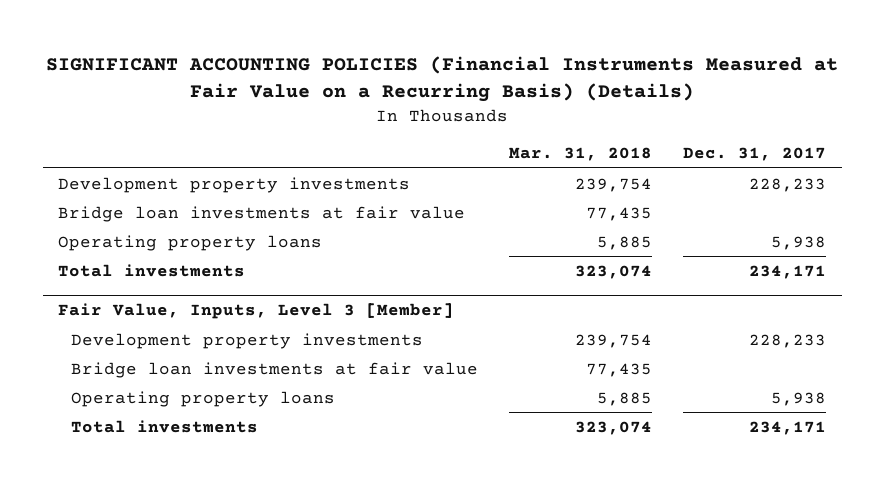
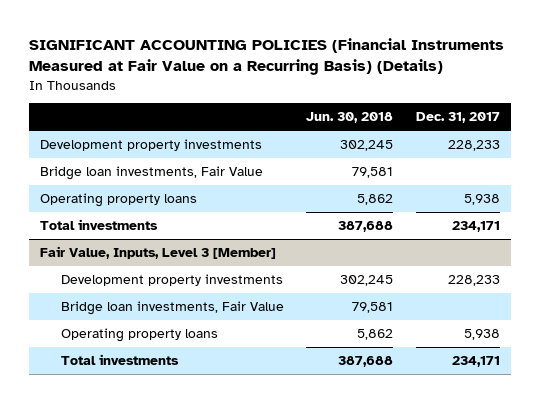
[508,147,652,162] Mar. 31, 2018 -> none
none -> [306,112,394,124] Jun. 30, 2018
[58,205,466,222] Bridge loan investments at fair value -> [39,166,263,181] Bridge loan investments, Fair Value
[70,361,478,378] Bridge loan investments at fair value -> [60,301,284,316] Bridge loan investments, Fair Value

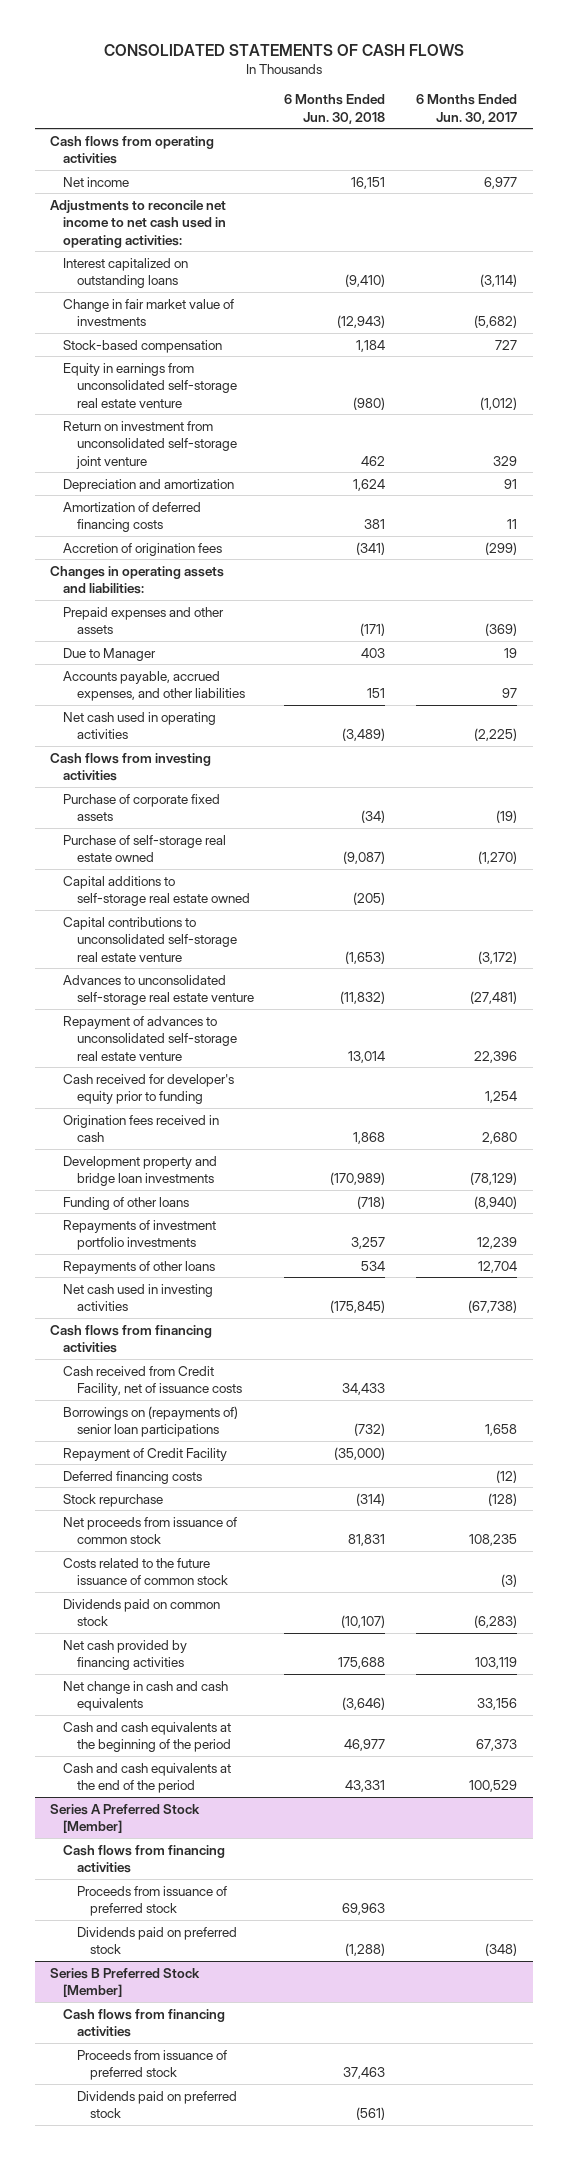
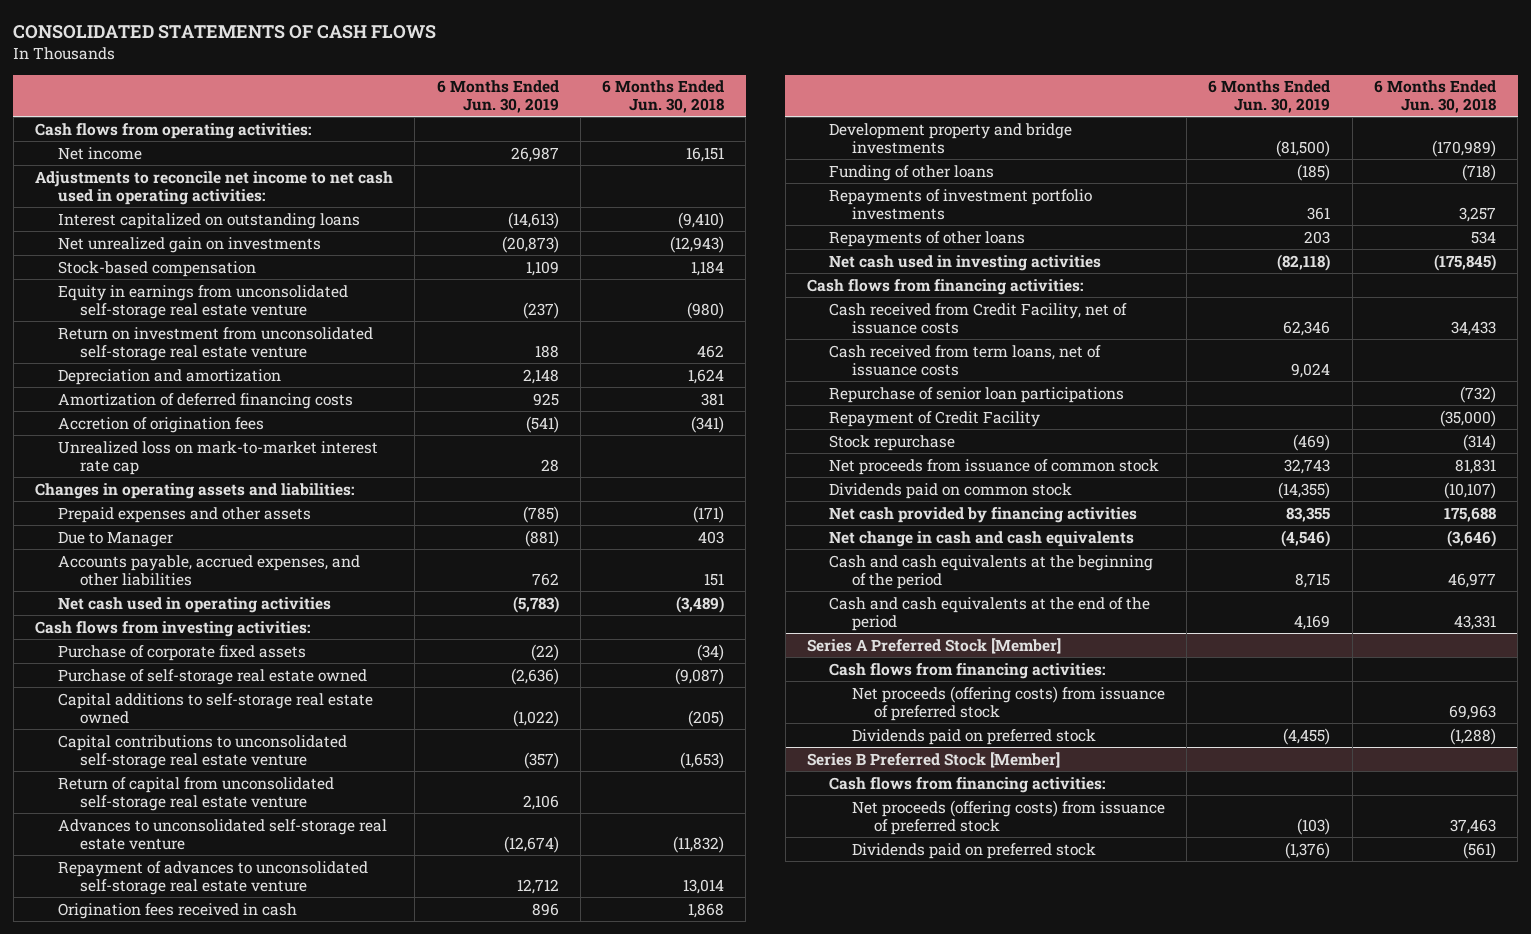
[416,94,518,124] 6 Months Ended Jun. 30, 2017 -> none
none -> [436,80,559,114] 6 Months Ended Jun. 30, 2019
[49,135,214,165] Cash flows from operating activities -> [35,122,312,139] Cash flows from operating activities:
[63,298,235,327] Change in fair market value of investments -> [57,236,321,253] Net unrealized gain on investments
[63,420,237,469] Return on investment from unconsolidated self-storage joint venture -> [57,326,373,361] Return on investment from unconsolidated self-storage real estate venture
none -> [57,440,378,475] Unrealized loss on mark-to-market interest rate cap
[49,752,211,782] Cash flows from investing activities -> [35,620,311,637] Cash flows from investing activities:
none -> [57,776,334,811] Return of capital from unconsolidated self-storage real estate venture
[63,1073,235,1105] Cash received for developer's equity prior to funding -> none
[63,1155,218,1187] Development property and bridge loan investments -> [829,122,1073,154] Development property and bridge investments
[49,1324,212,1354] Cash flows from financing activities -> [806,278,1083,295] Cash flows from financing activities:
none -> [829,344,1102,376] Cash received from term loans, net of issuance costs
[63,1405,239,1438] Borrowings on (repayments of) senior loan participations -> [829,386,1125,403] Repurchase of senior loan participations
[63,1470,203,1484] Deferred financing costs -> none
[63,1557,228,1586] Costs related to the future issuance of common stock -> none
[63,1844,226,1874] Cash flows from financing activities -> [829,662,1106,679] Cash flows from financing activities:
[76,1885,227,1917] Proceeds from issuance of preferred stock -> [851,685,1165,721] Net proceeds (offering costs) from issuance of preferred stock
[63,2008,226,2038] Cash flows from financing activities -> [829,776,1106,793] Cash flows from financing activities:
[76,2049,227,2081] Proceeds from issuance of preferred stock -> [851,799,1165,835] Net proceeds (offering costs) from issuance of preferred stock

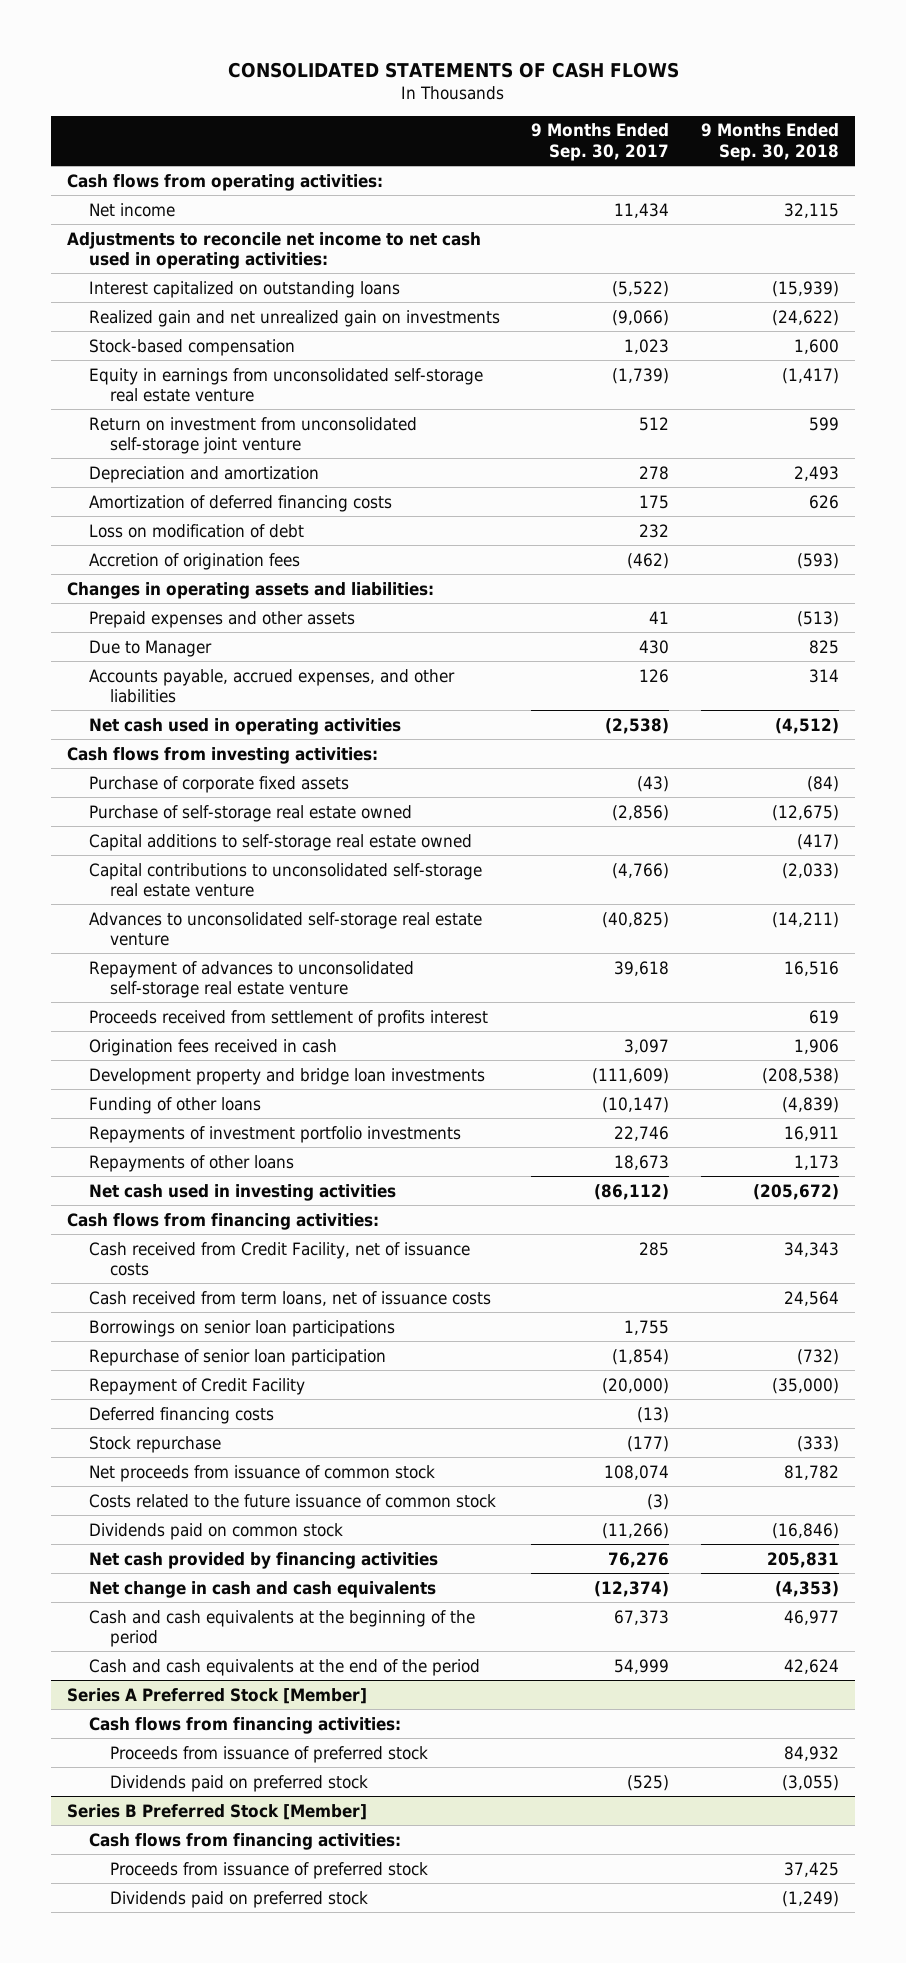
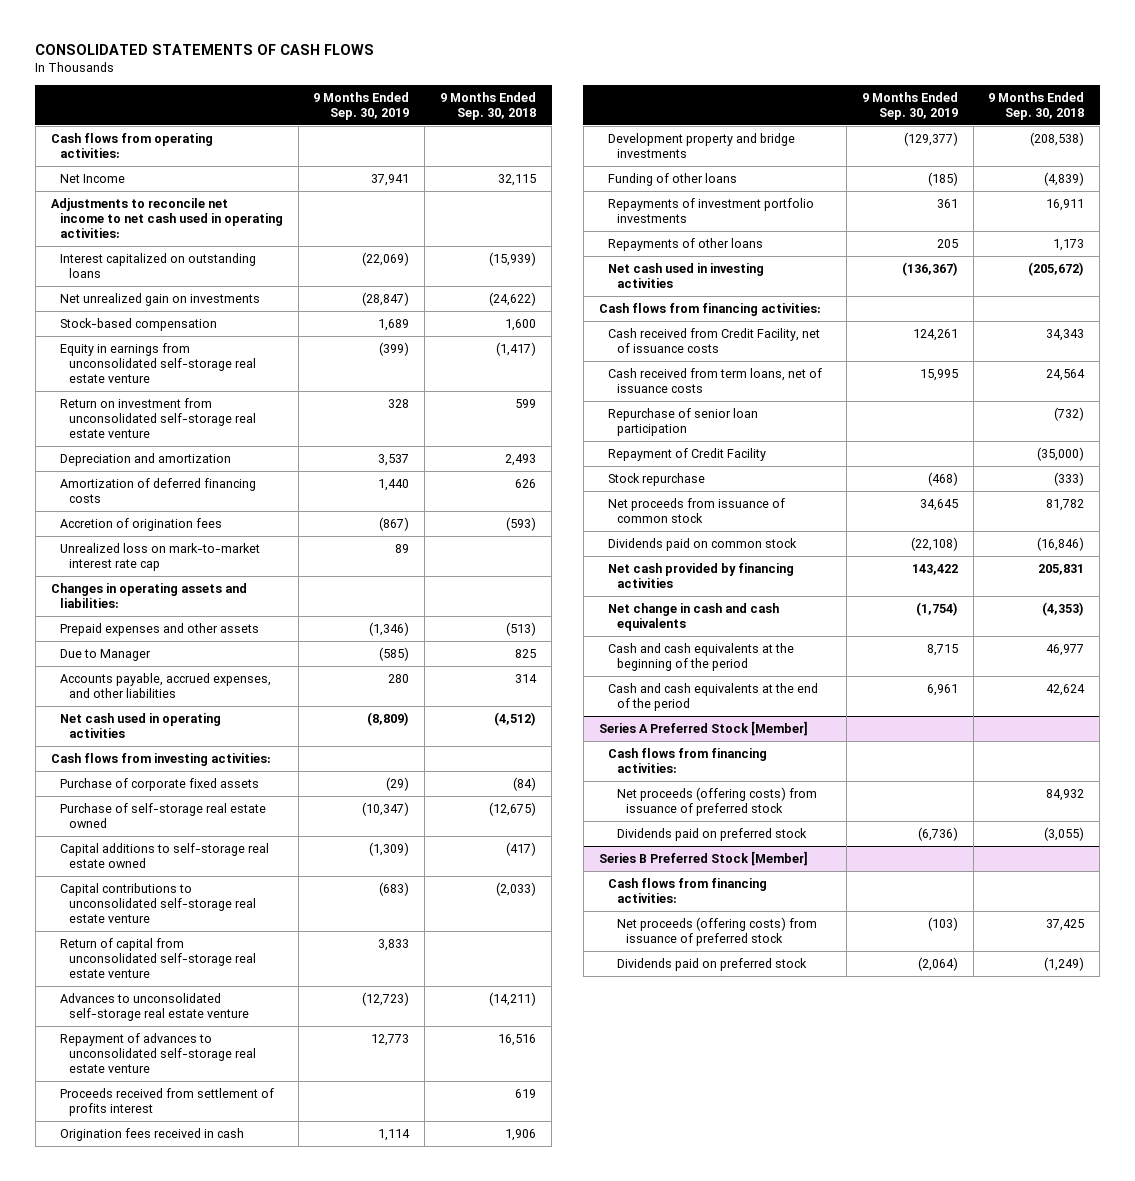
[531,123,670,161] 9 Months Ended Sep. 30, 2017 -> none
none -> [313,91,410,121] 9 Months Ended Sep. 30, 2019
[88,202,175,217] Net income -> [59,173,125,183] Net Income
[88,309,500,327] Realized gain and net unrealized gain on investments -> [59,292,260,306] Net unrealized gain on investments
[88,416,417,454] Return on investment from unconsolidated self-storage joint venture -> [59,397,256,439] Return on investment from unconsolidated self-storage real estate venture
[88,523,304,538] Loss on modification of debt -> none
none -> [59,542,260,572] Unrealized loss on mark-to-market interest rate cap
none -> [59,937,256,979] Return of capital from unconsolidated self-storage real estate venture
[88,1067,485,1085] Development property and bridge loan investments -> [607,132,795,159] Development property and bridge investments
[88,1319,395,1337] Borrowings on senior loan participations -> none
[88,1406,274,1424] Deferred financing costs -> none
[88,1493,496,1508] Costs related to the future issuance of common stock -> none
[110,1745,429,1763] Proceeds from issuance of preferred stock -> [616,786,817,817] Net proceeds (offering costs) from issuance of preferred stock
[110,1861,429,1879] Proceeds from issuance of preferred stock -> [616,916,817,947] Net proceeds (offering costs) from issuance of preferred stock

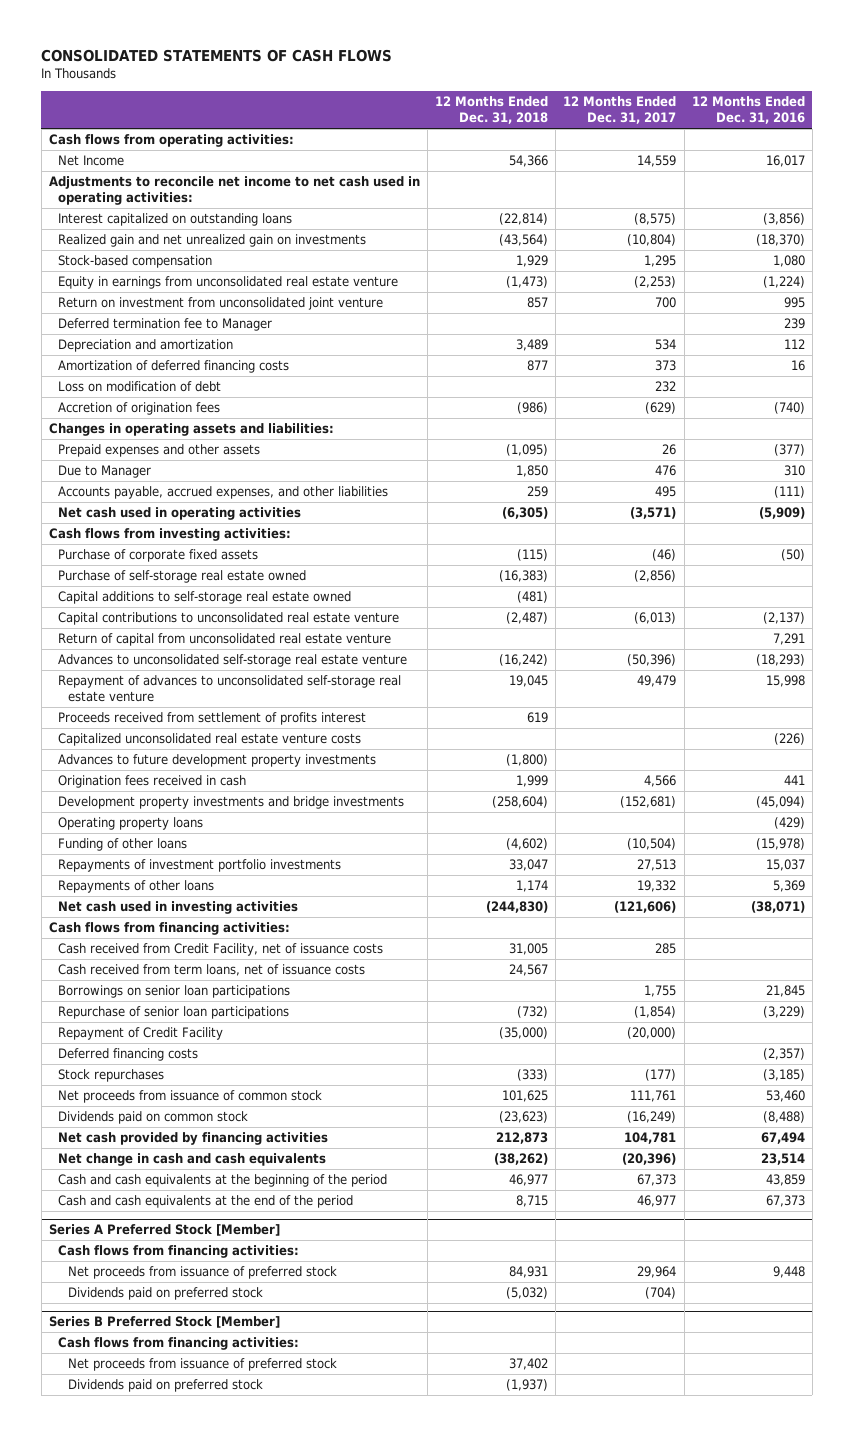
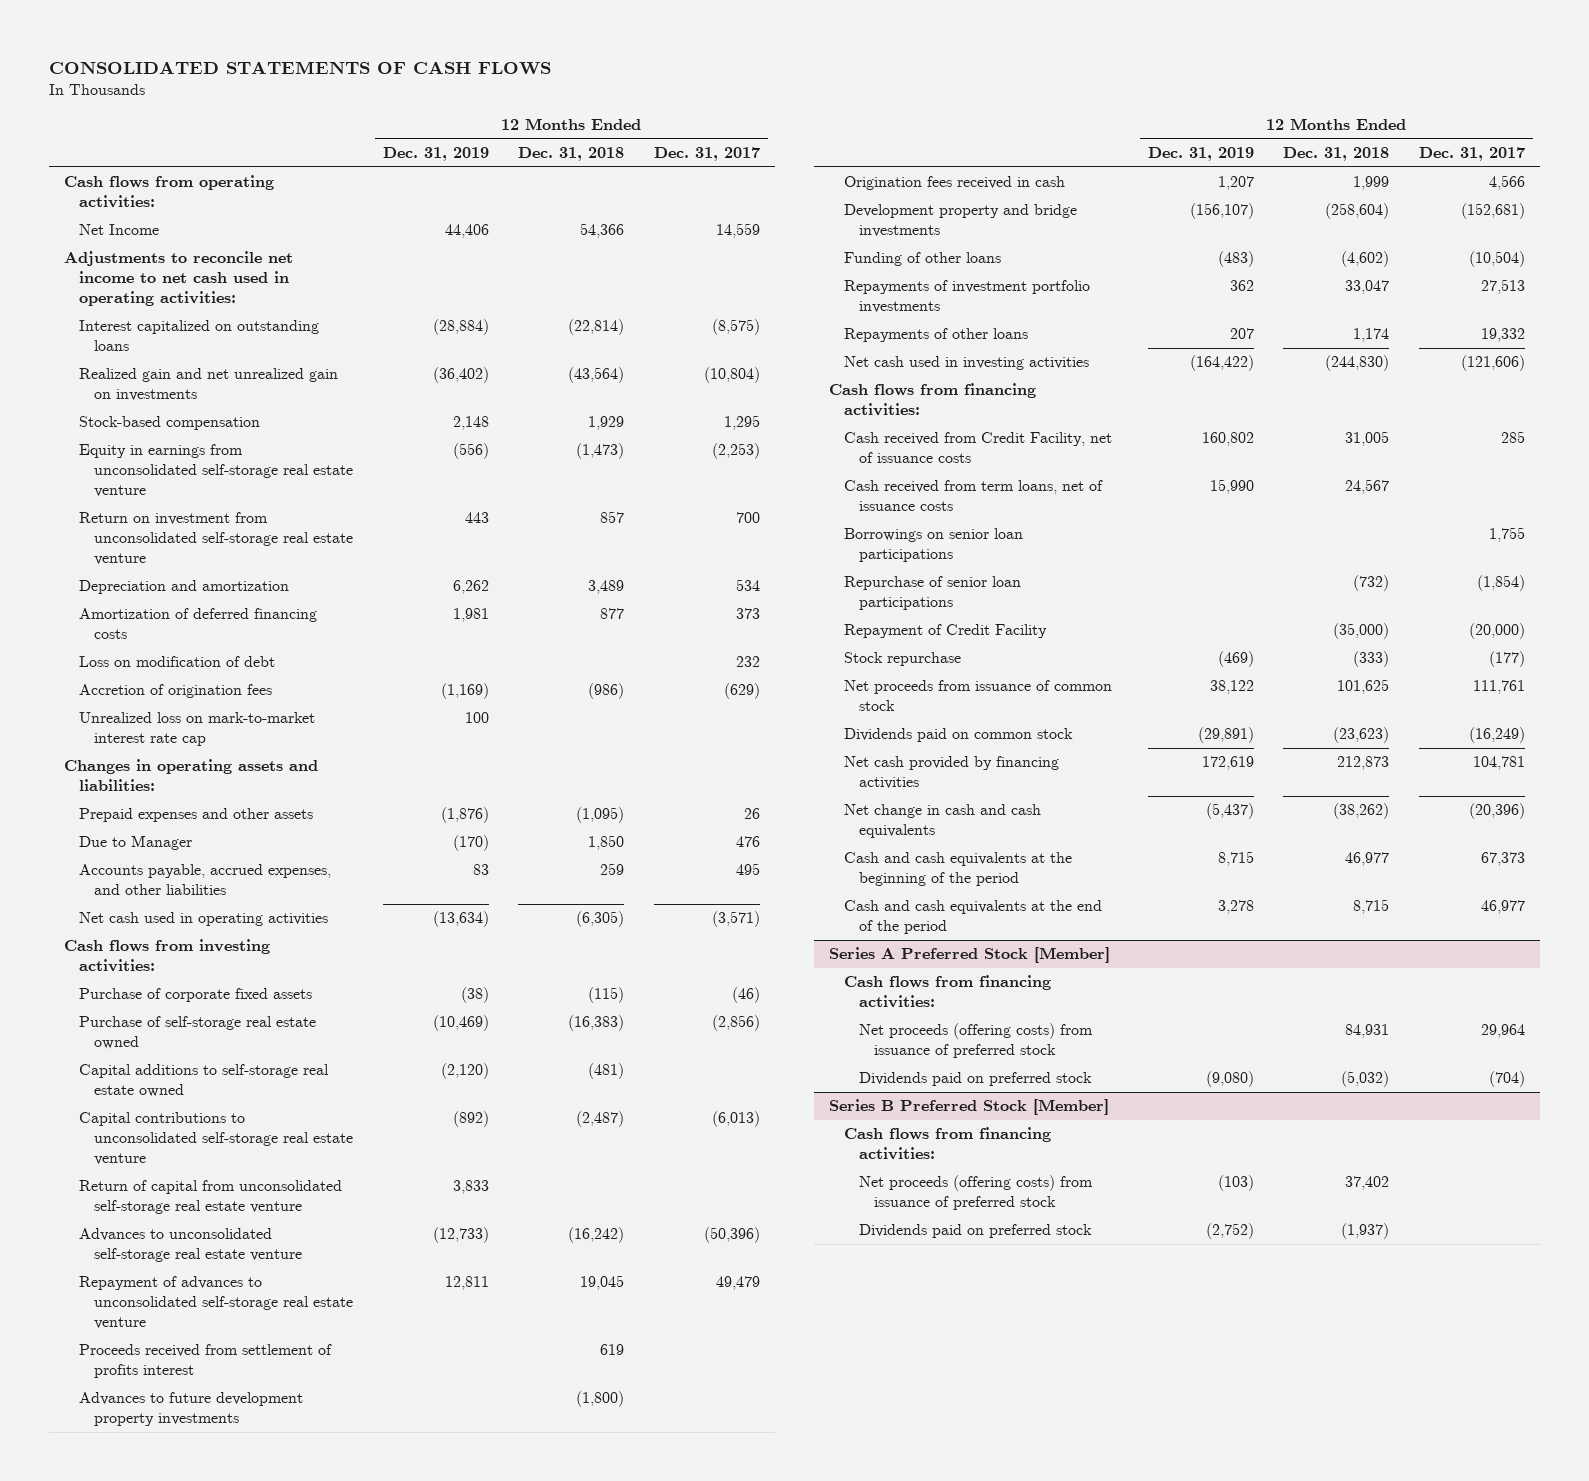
[691,96,805,125] 12 Months Ended Dec. 31, 2016 -> none
none -> [382,147,489,162] Dec. 31, 2019
[58,318,273,332] Deferred termination fee to Manager -> none
[58,276,399,290] Equity in earnings from unconsolidated real estate venture -> [79,444,353,497] Equity in earnings from unconsolidated self-storage real estate venture
[58,297,384,311] Return on investment from unconsolidated joint venture -> [79,512,353,565] Return on investment from unconsolidated self-storage real estate venture
none -> [79,712,316,747] Unrealized loss on mark-to-market interest rate cap
[58,612,400,626] Capital contributions to unconsolidated real estate venture -> [79,1112,353,1165] Capital contributions to unconsolidated self-storage real estate venture
[58,633,392,647] Return of capital from unconsolidated real estate venture -> [79,1180,343,1215] Return of capital from unconsolidated self-storage real estate venture
[58,733,362,747] Capitalized unconsolidated real estate venture costs -> none
[58,817,204,831] Operating property loans -> none
[58,796,405,810] Development property investments and bridge investments -> [844,204,1078,238] Development property and bridge investments
[58,1048,199,1062] Deferred financing costs -> none
[58,1069,165,1083] Stock repurchases -> [844,652,962,667] Stock repurchase
[67,1266,337,1280] Net proceeds from issuance of preferred stock -> [858,1023,1093,1059] Net proceeds (offering costs) from issuance of preferred stock
[67,1358,337,1372] Net proceeds from issuance of preferred stock -> [858,1175,1093,1211] Net proceeds (offering costs) from issuance of preferred stock

